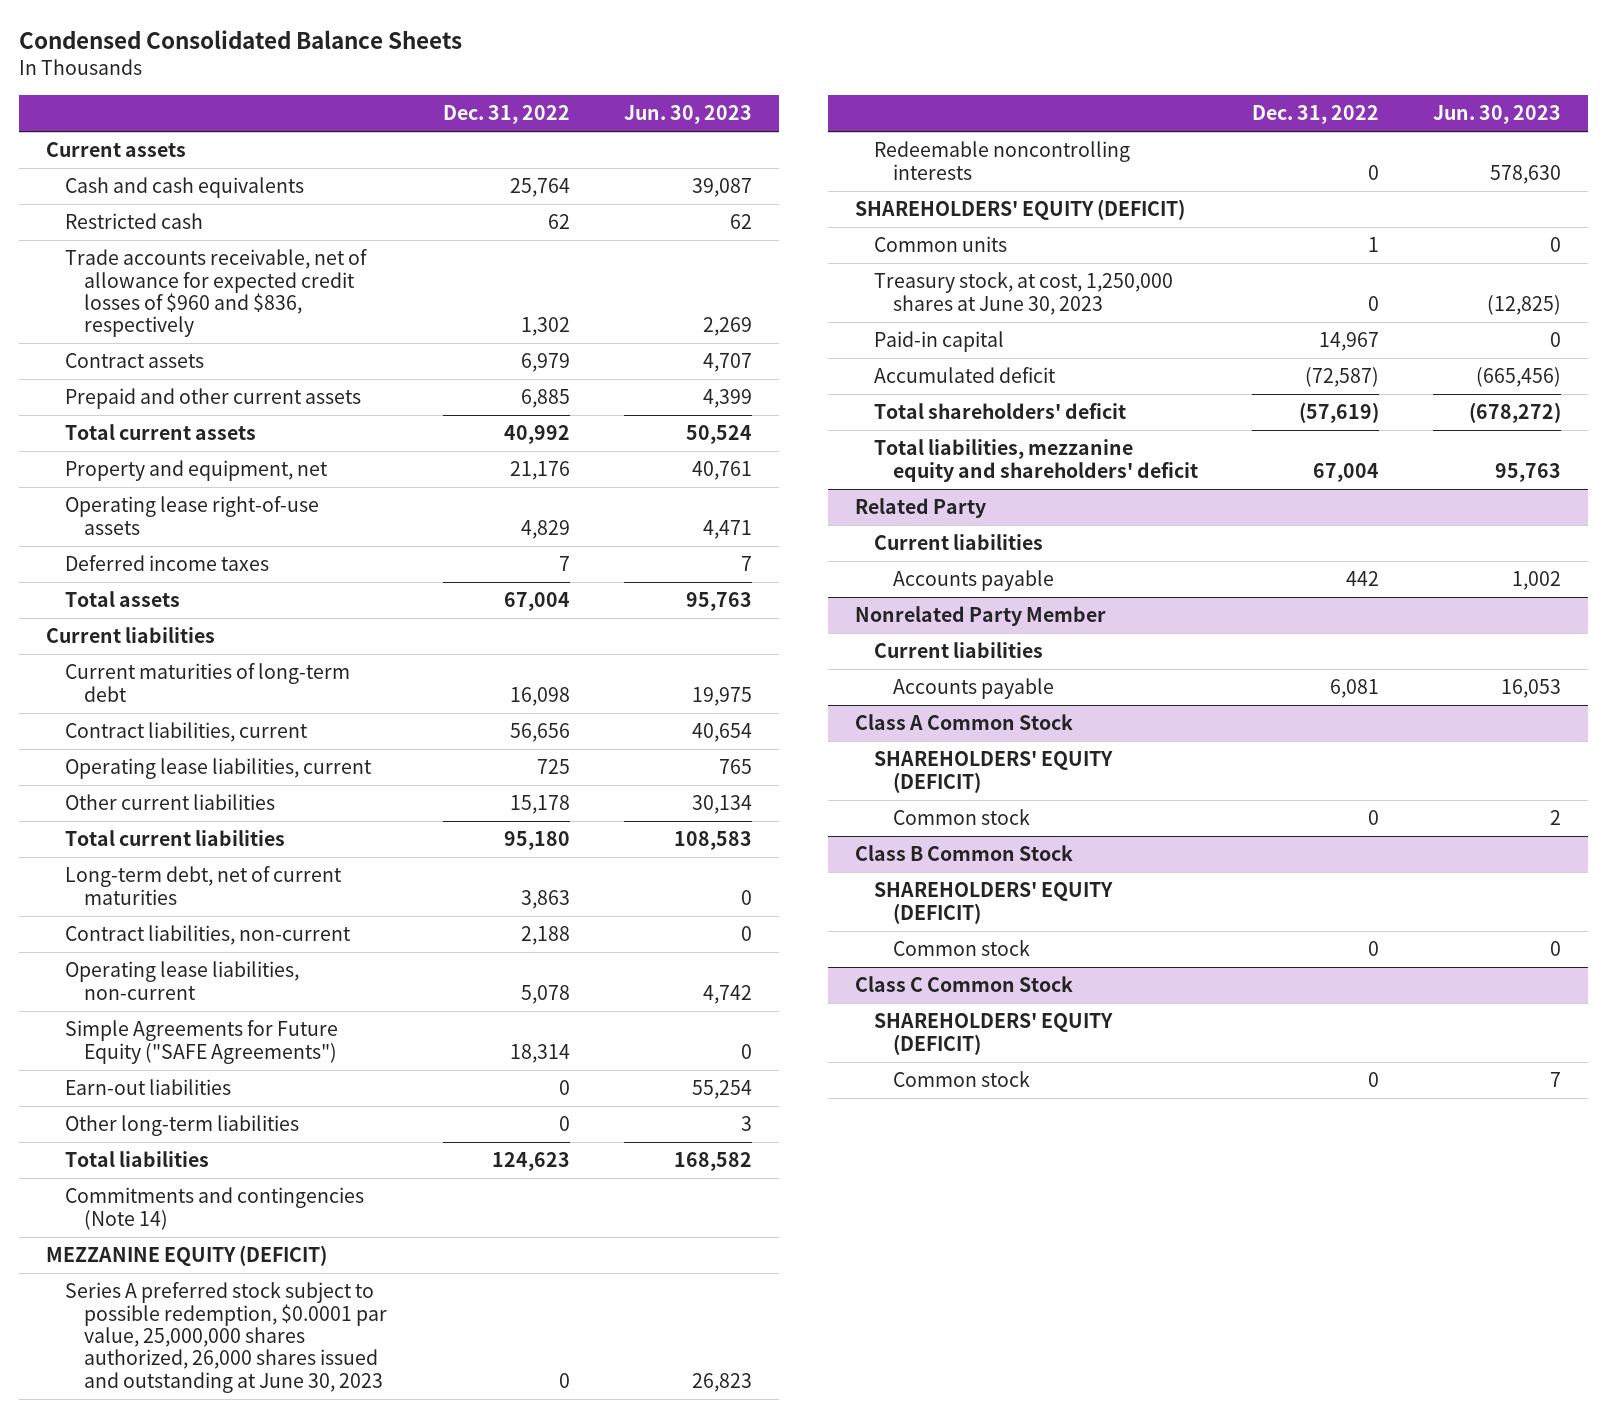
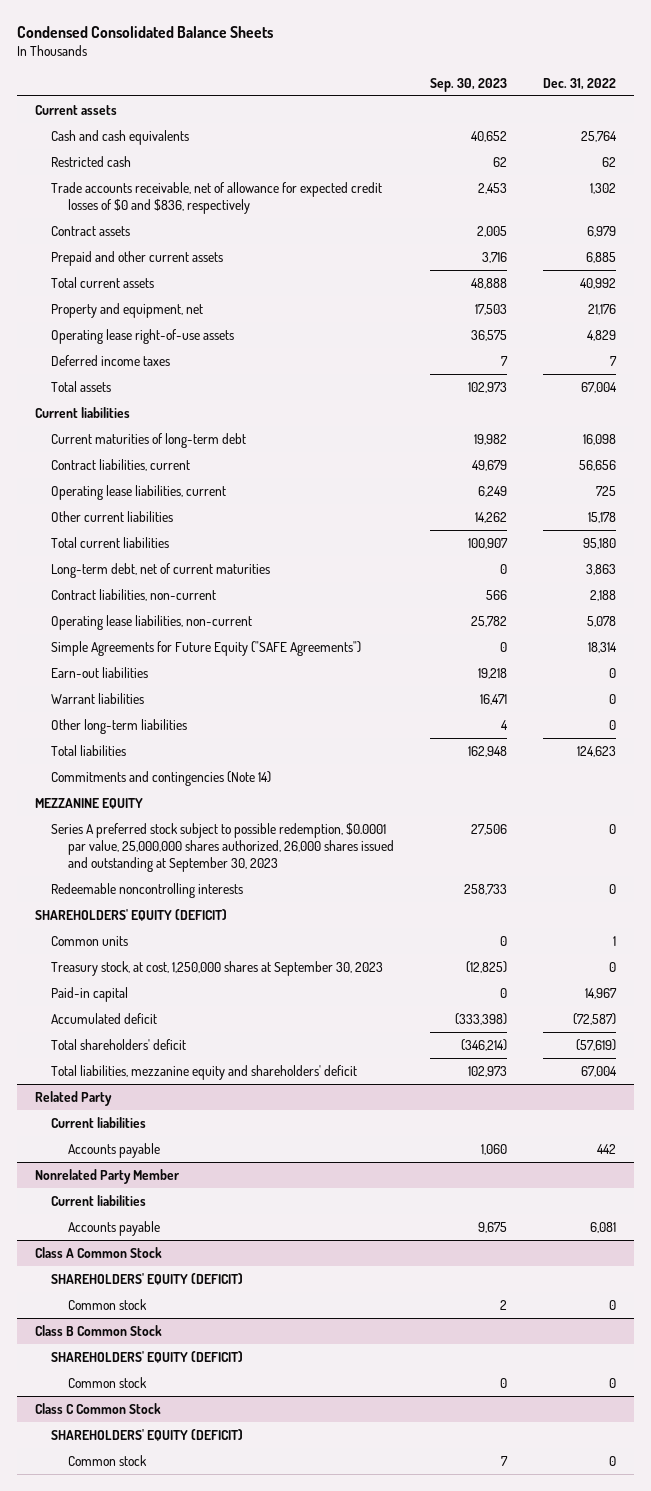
[624,104,753,124] Jun. 30, 2023 -> none
none -> [429,77,507,92] Sep. 30, 2023
[65,249,368,338] Trade accounts receivable, net of allowance for expected credit losses of $960 and $836, respectively -> [51,182,383,214] Trade accounts receivable, net of allowance for expected credit losses of $0 and $836, respectively
none -> [51,693,145,705] Warrant liabilities
[45,1245,327,1267] MEZZANINE EQUITY (DEFICIT) -> [35,798,144,810] MEZZANINE EQUITY
[65,1282,388,1393] Series A preferred stock subject to possible redemption, $0.0001 par value, 25,000,000 shares authorized, 26,000 shares issued and outstanding at June 30, 2023 -> [51,823,394,872] Series A preferred stock subject to possible redemption, $0.0001 par value, 25,000,000 shares authorized, 26,000 shares issued and outstanding at September 30, 2023
[873,272,1173,315] Treasury stock, at cost, 1,250,000 shares at June 30, 2023 -> [51,961,384,977] Treasury stock, at cost, 1,250,000 shares at September 30, 2023

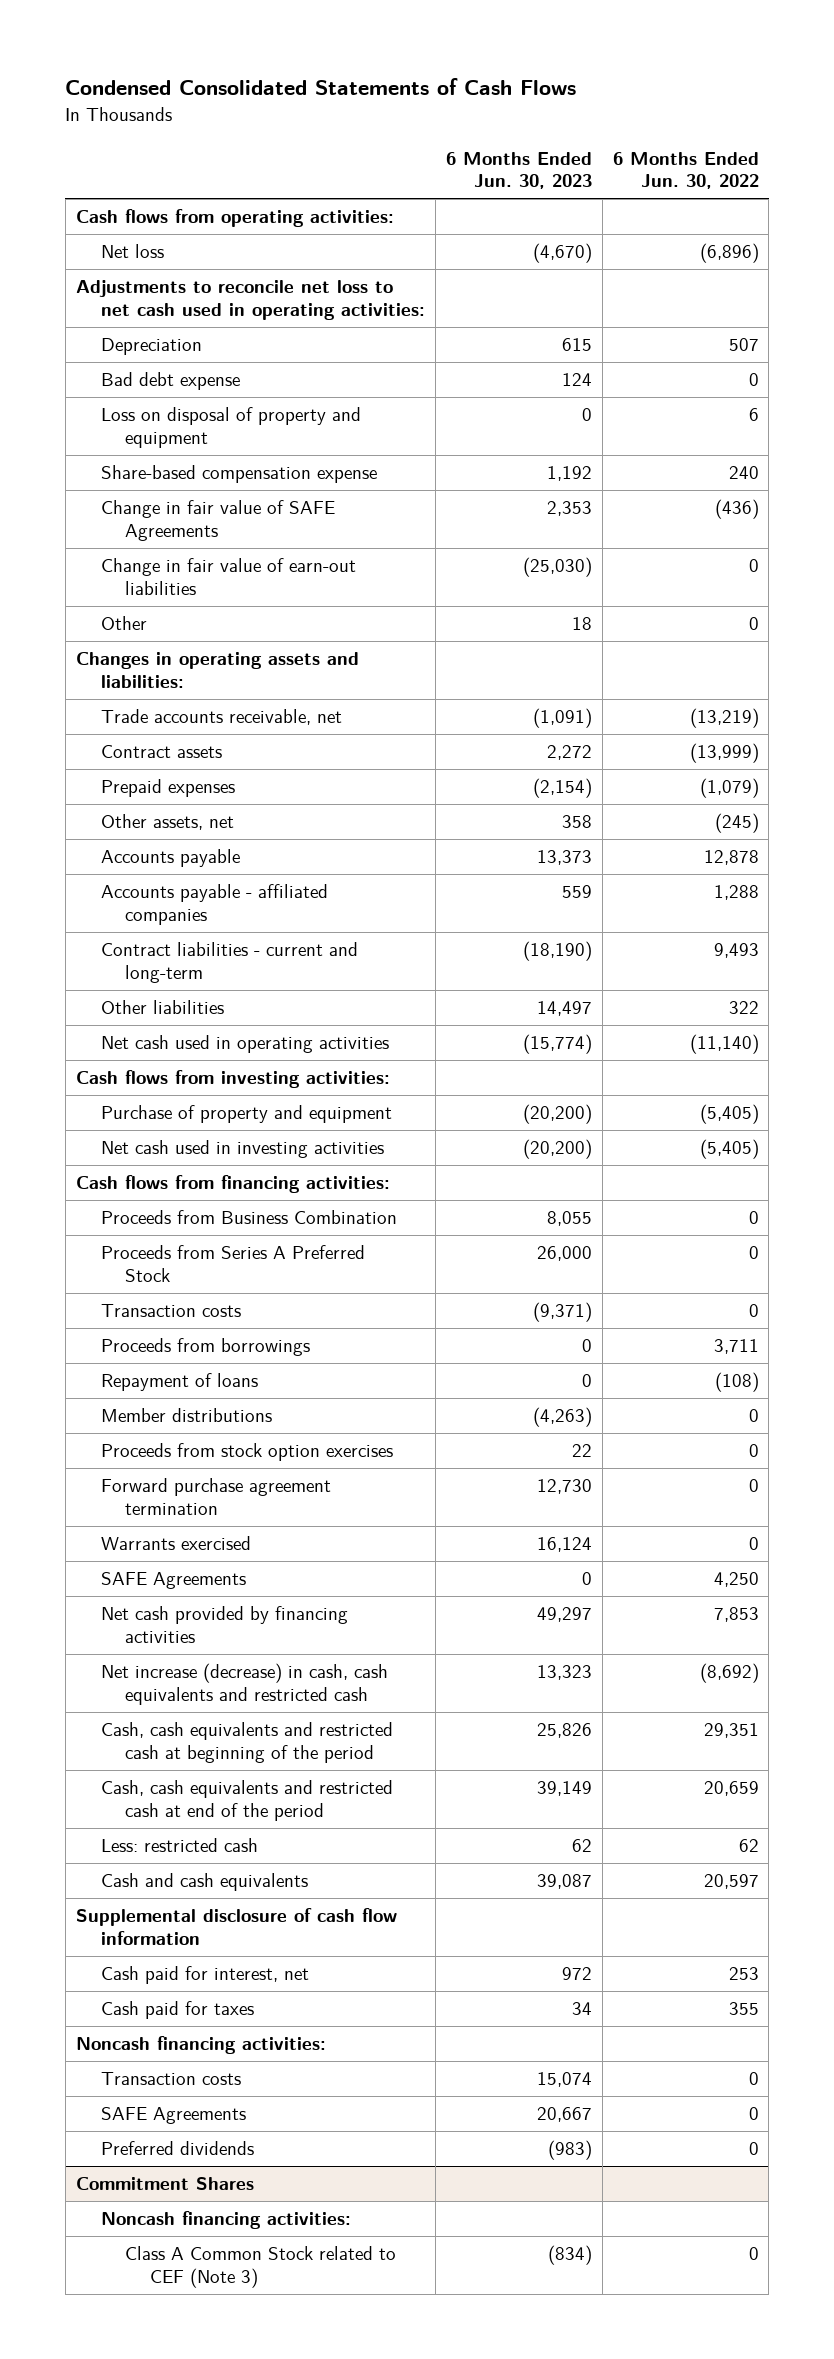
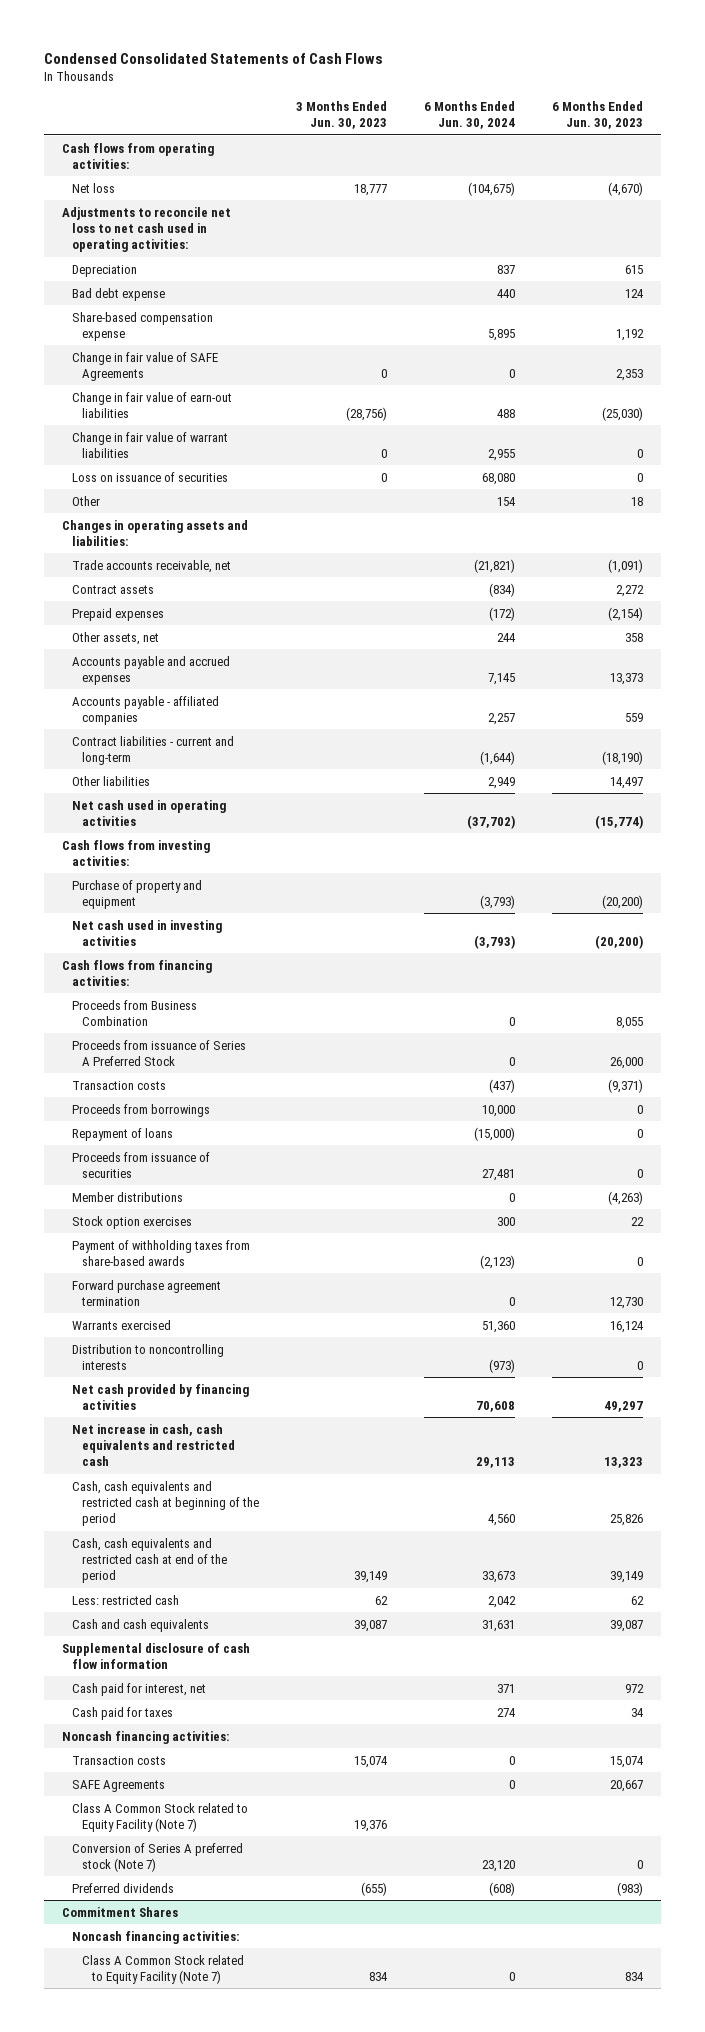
[612,151,759,190] 6 Months Ended Jun. 30, 2022 -> none
none -> [295,101,387,130] 3 Months Ended Jun. 30, 2023
none -> [423,101,515,130] 6 Months Ended Jun. 30, 2024
[100,407,361,449] Loss on disposal of property and equipment -> none
none -> [71,431,228,459] Change in fair value of warrant liabilities
none -> [71,471,228,482] Loss on issuance of securities
[100,849,240,868] Accounts payable -> [71,655,230,686] Accounts payable and accrued expenses
[100,1245,365,1283] Proceeds from Series A Preferred Stock -> [71,1039,246,1067] Proceeds from issuance of Series A Preferred Stock
none -> [71,1151,210,1179] Proceeds from issuance of securities
[100,1443,393,1462] Proceeds from stock option exercises -> [71,1215,192,1229] Stock option exercises
none -> [71,1239,250,1267] Payment of withholding taxes from share-based awards
[100,1572,246,1590] SAFE Agreements -> none
none -> [71,1343,224,1371] Distribution to noncontrolling interests
[100,1663,388,1706] Net increase (decrease) in cash, cash equivalents and restricted cash -> [71,1423,235,1467] Net increase in cash, cash equivalents and restricted cash
none -> [71,1802,248,1833] Class A Common Stock related to Equity Facility (Note 7)
none -> [71,1842,243,1873] Conversion of Series A preferred stock (Note 7)
[125,2246,397,2289] Class A Common Stock related to CEF (Note 3) -> [81,1954,244,1985] Class A Common Stock related to Equity Facility (Note 7)
[547,2245,592,2266] (834) -> [624,1972,644,1982] 834

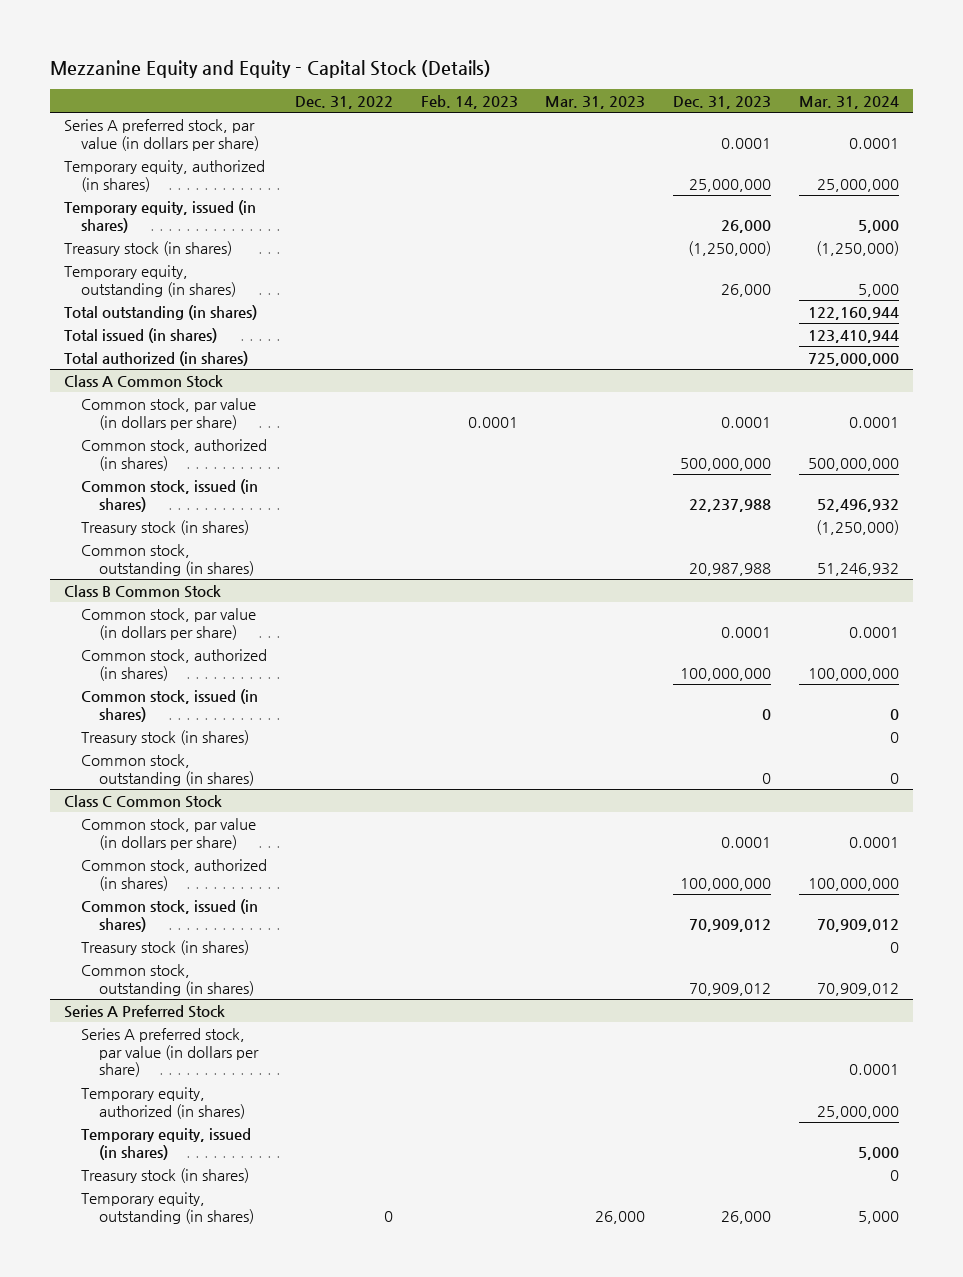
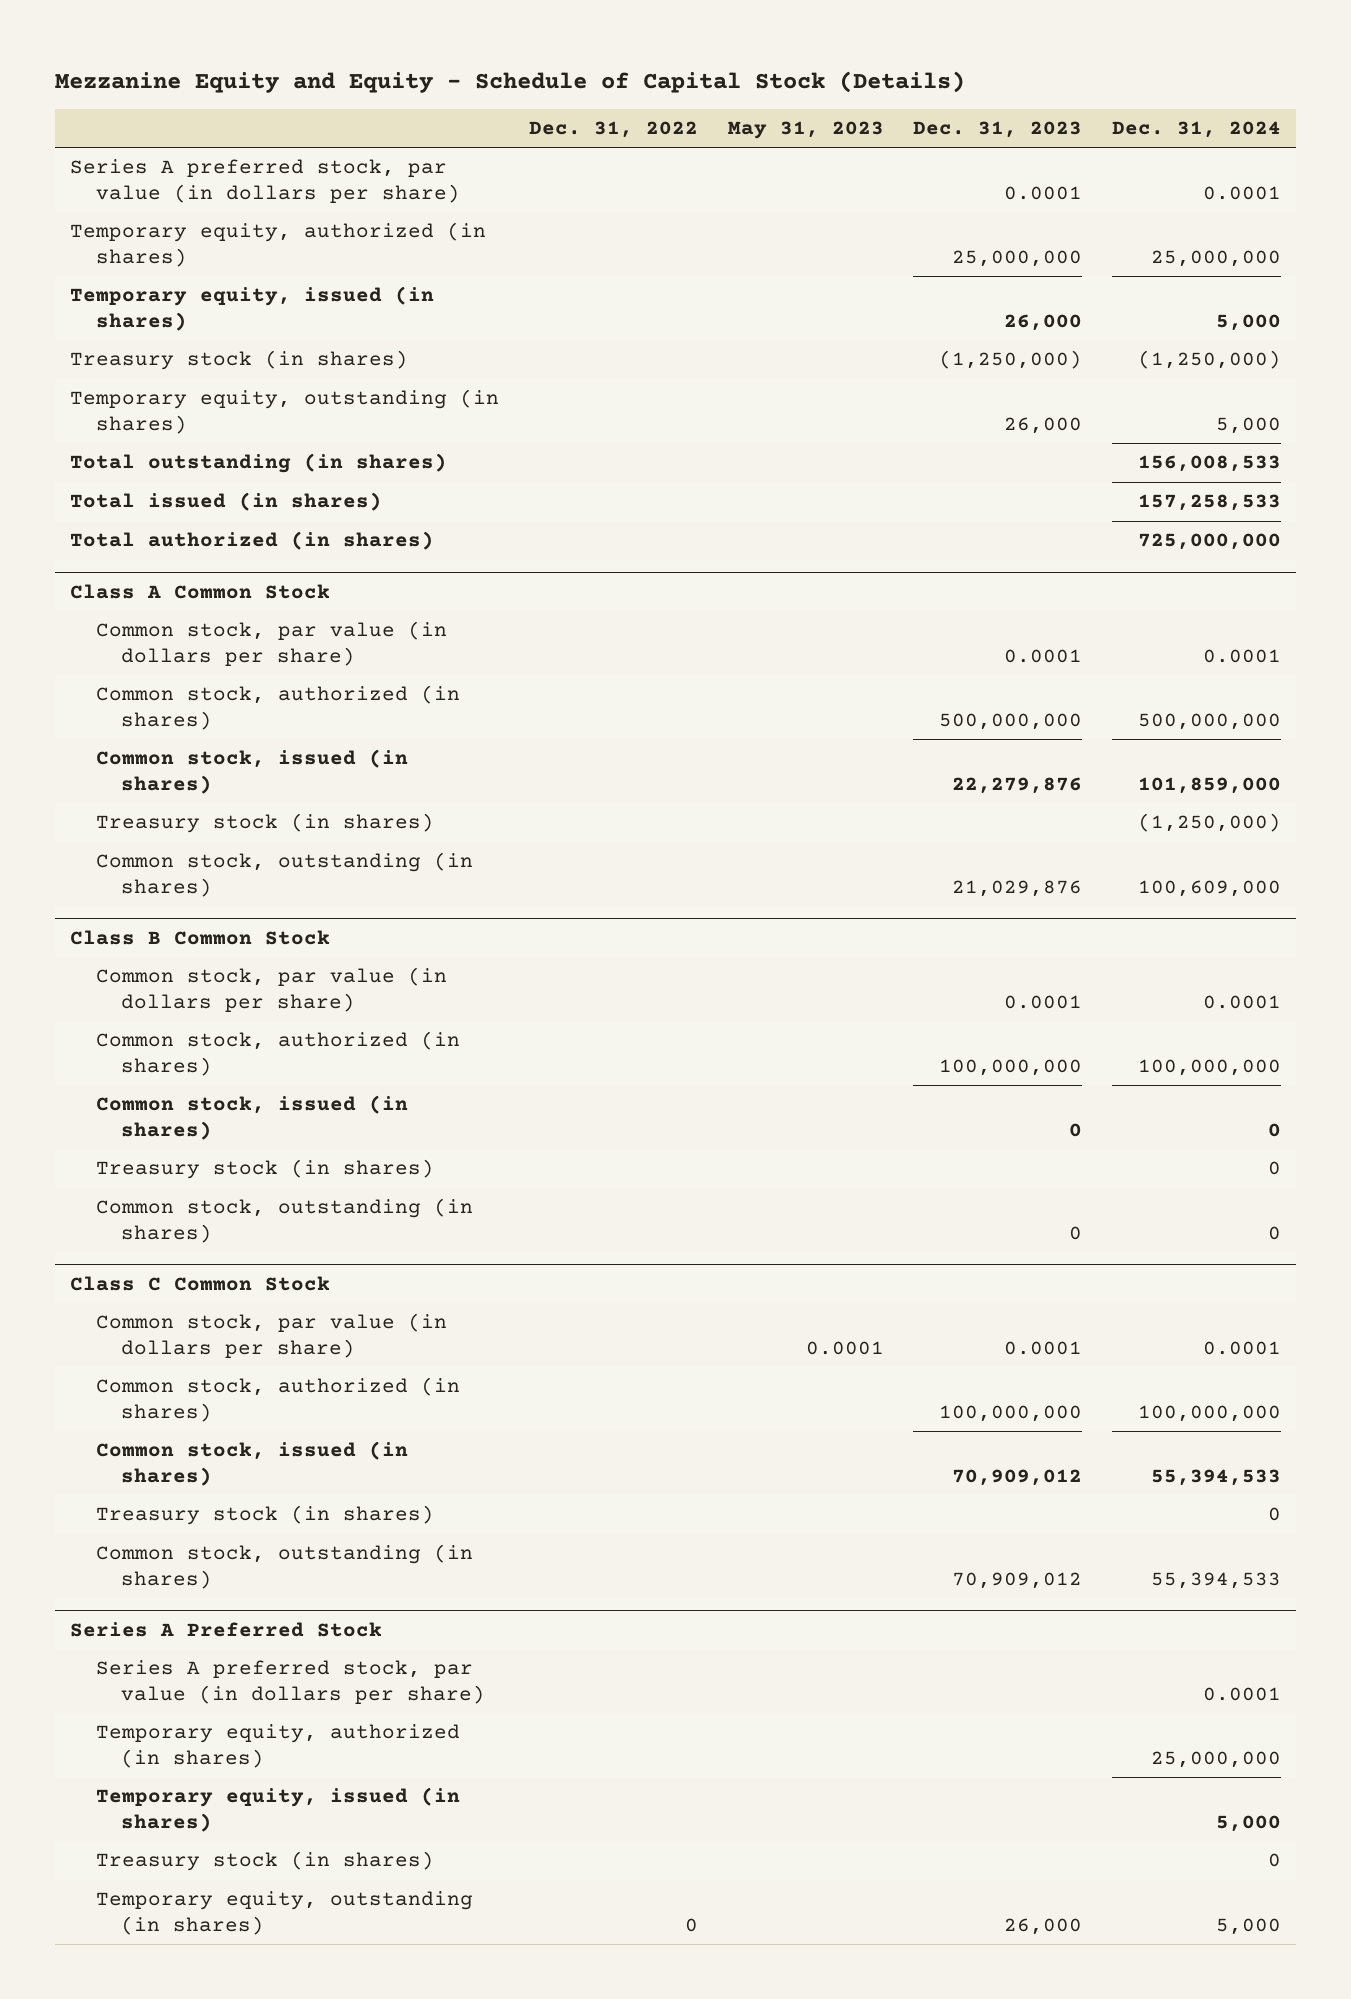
[50,59,492,78] Mezzanine Equity and Equity - Capital Stock (Details) -> [55,70,966,93] Mezzanine Equity and Equity - Schedule of Capital Stock (Details)
[420,94,518,109] Feb. 14, 2023 -> none
[545,95,646,109] Mar. 31, 2023 -> none
[798,95,899,109] Mar. 31, 2024 -> none
none -> [727,121,884,140] May 31, 2023
none -> [1112,121,1282,139] Dec. 31, 2024
[689,498,772,512] 22,237,988 -> [952,776,1083,794] 22,279,876
[689,562,772,576] 20,987,988 -> [952,879,1083,897] 21,029,876

